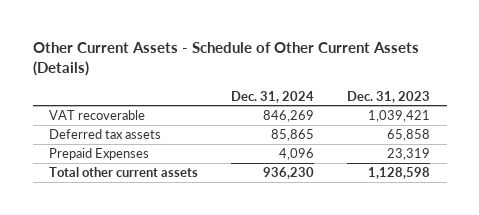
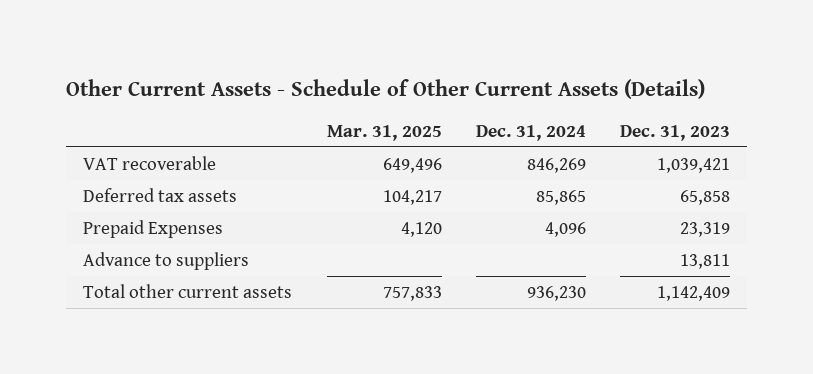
none -> [326,124,442,141] Mar. 31, 2025
none -> [83,251,250,270] Advance to suppliers
[368,167,431,180] 1,128,598 -> [656,285,730,301] 1,142,409

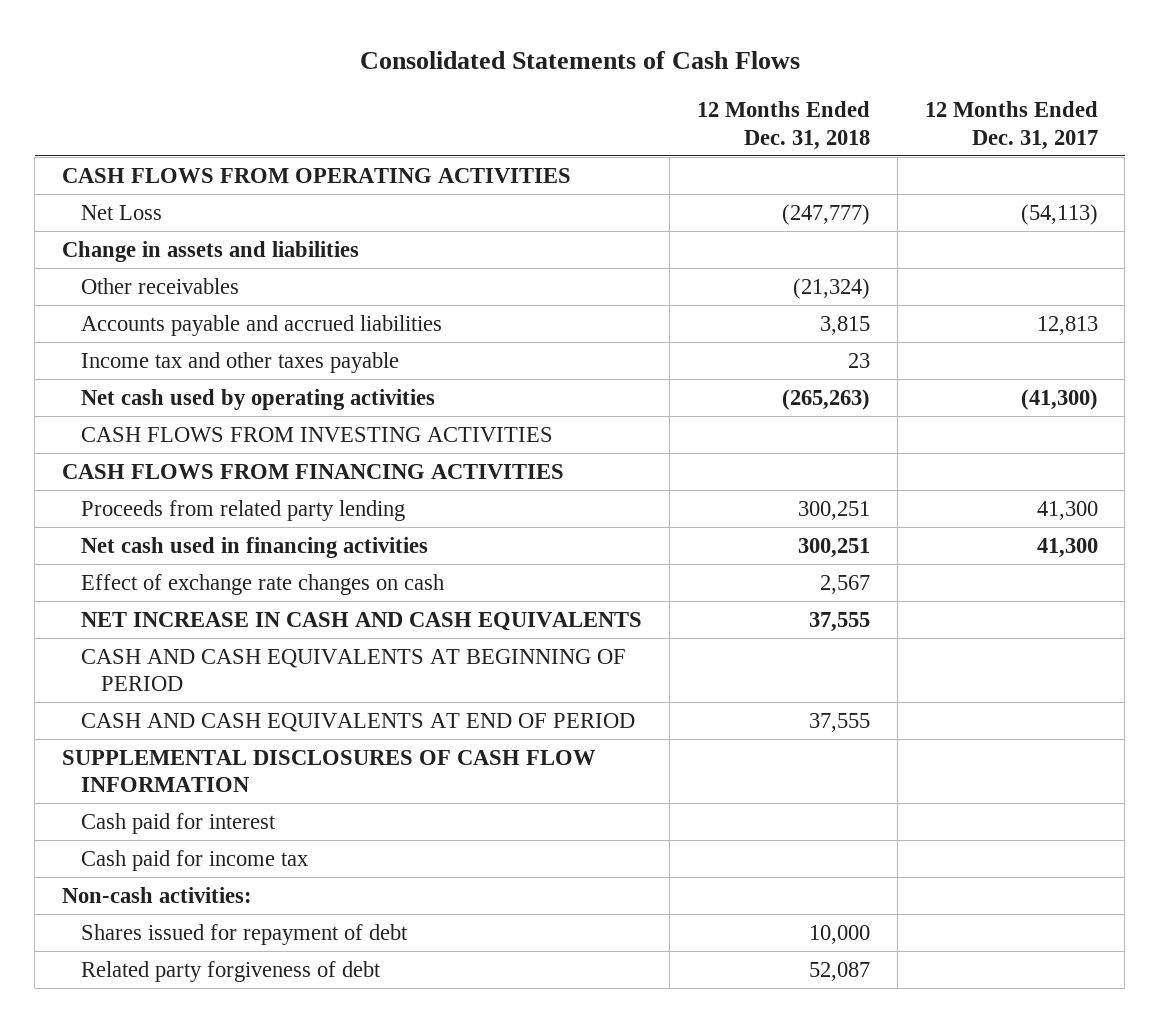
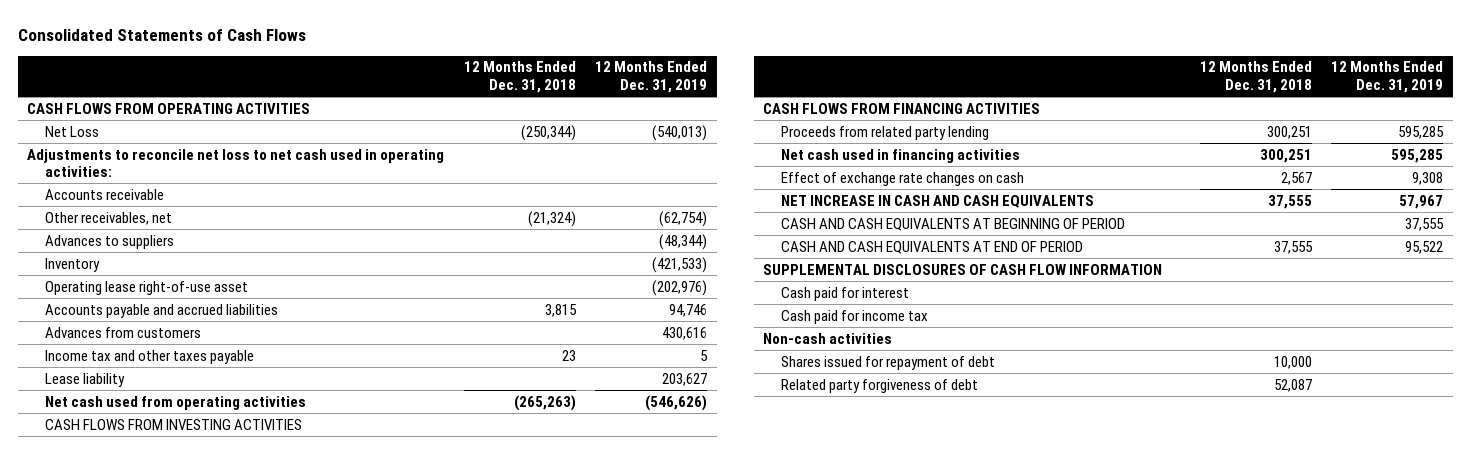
[924,101,1098,150] 12 Months Ended Dec. 31, 2017 -> none
none -> [595,61,708,93] 12 Months Ended Dec. 31, 2019
[61,240,359,262] Change in assets and liabilities -> none
[781,203,870,225] (247,777) -> [520,124,576,141] (250,344)
none -> [27,148,445,178] Adjustments to reconcile net loss to net cash used in operating activities:
none -> [44,188,164,200] Accounts receivable
[81,277,240,294] Other receivables -> [44,211,172,225] Other receivables, net
none -> [44,234,174,249] Advances to suppliers
none -> [44,257,100,272] Inventory
none -> [44,280,248,295] Operating lease right-of-use asset
none -> [44,326,201,338] Advances from customers
none -> [44,372,125,387] Lease liability
[81,388,436,410] Net cash used by operating activities -> [44,395,306,410] Net cash used from operating activities
[61,886,252,903] Non-cash activities: -> [763,332,893,344] Non-cash activities

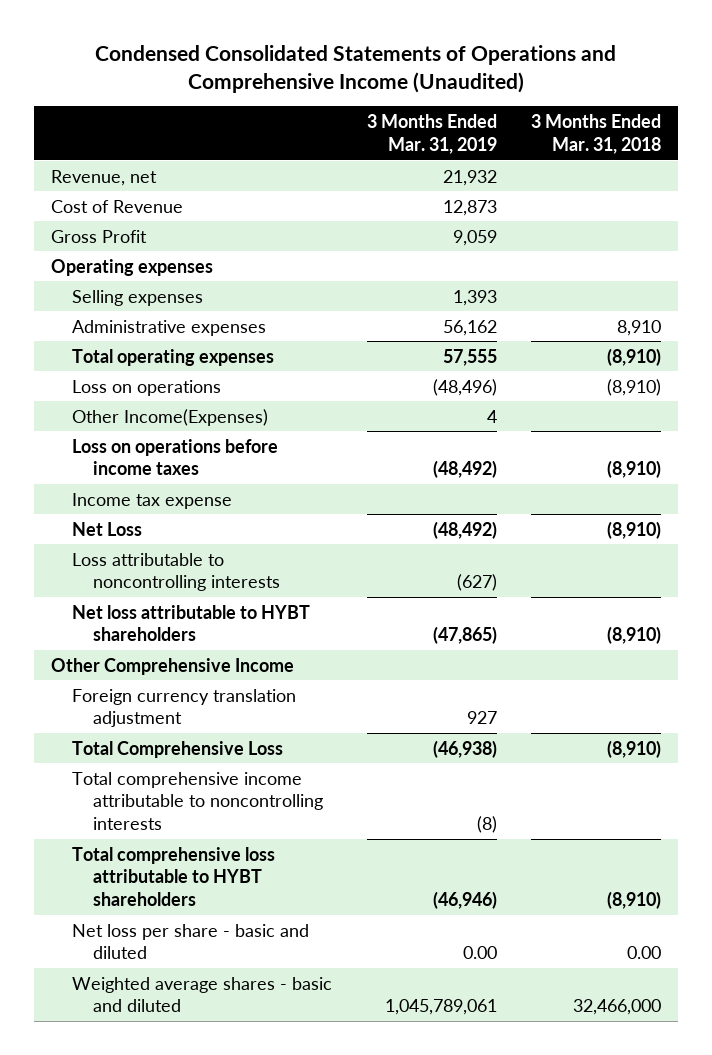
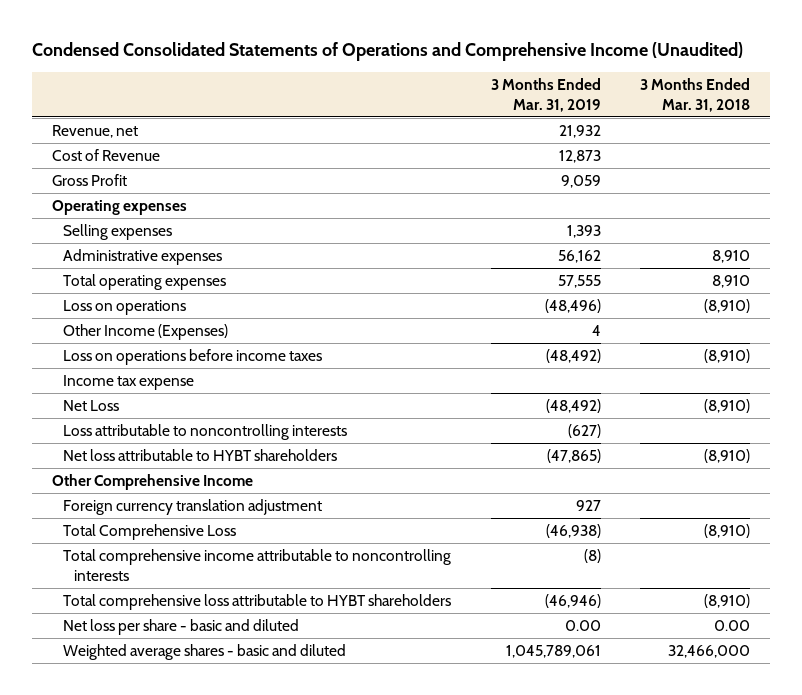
[606,347,661,366] (8,910) -> [712,275,751,289] 8,910
[72,408,269,426] Other Income(Expenses) -> [62,324,228,341] Other Income (Expenses)

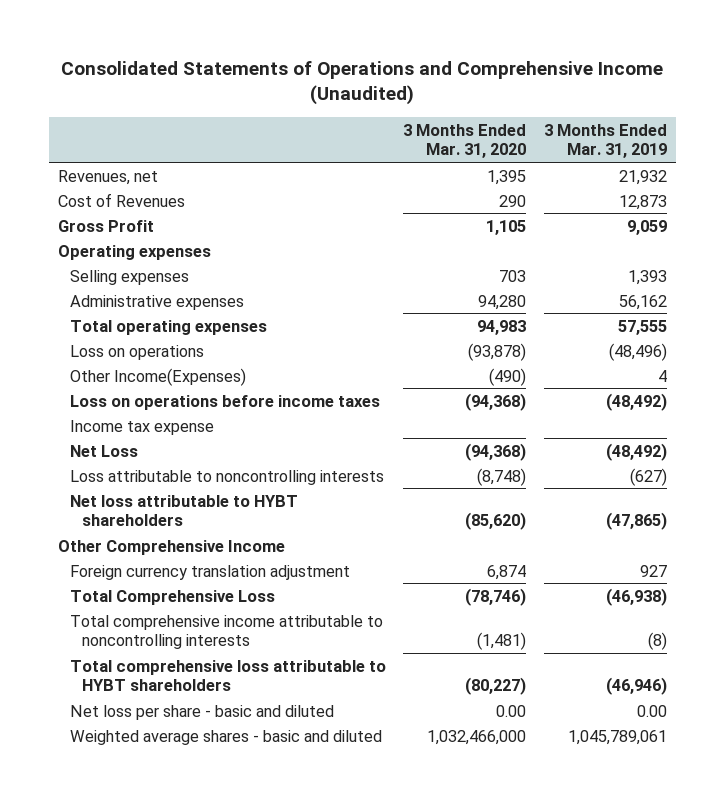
[31,42,743,62] Condensed Consolidated Statements of Operations and Comprehensive Income (Unaudited) -> [61,60,664,106] Consolidated Statements of Operations and Comprehensive Income (Unaudited)
[640,77,751,112] 3 Months Ended Mar. 31, 2018 -> none
none -> [403,123,527,159] 3 Months Ended Mar. 31, 2020
[51,125,138,139] Revenue, net -> [57,169,158,185] Revenues, net
[51,149,160,162] Cost of Revenue -> [57,192,185,207] Cost of Revenues
[62,324,228,341] Other Income (Expenses) -> [69,367,246,386] Other Income(Expenses)

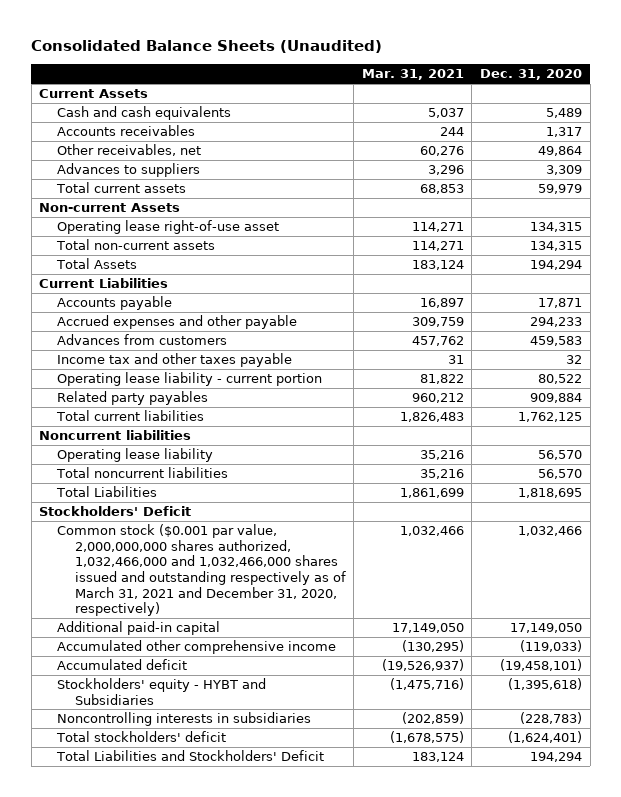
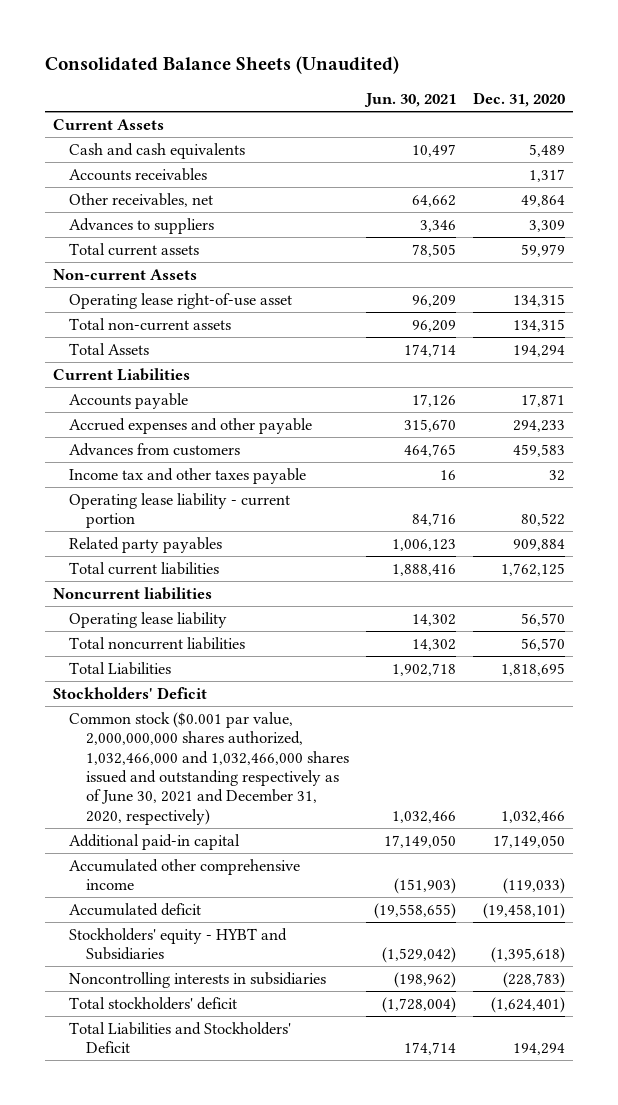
[361,69,464,81] Mar. 31, 2021 -> none
none -> [363,93,456,108] Jun. 30, 2021
[56,524,346,617] Common stock ($0.001 par value, 2,000,000,000 shares authorized, 1,032,466,000 and 1,032,466,000 shares issued and outstanding respectively as of March 31, 2021 and December 31, 2020, respectively) -> [69,711,350,825] Common stock ($0.001 par value, 2,000,000,000 shares authorized, 1,032,466,000 and 1,032,466,000 shares issued and outstanding respectively as of June 30, 2021 and December 31, 2020, respectively)

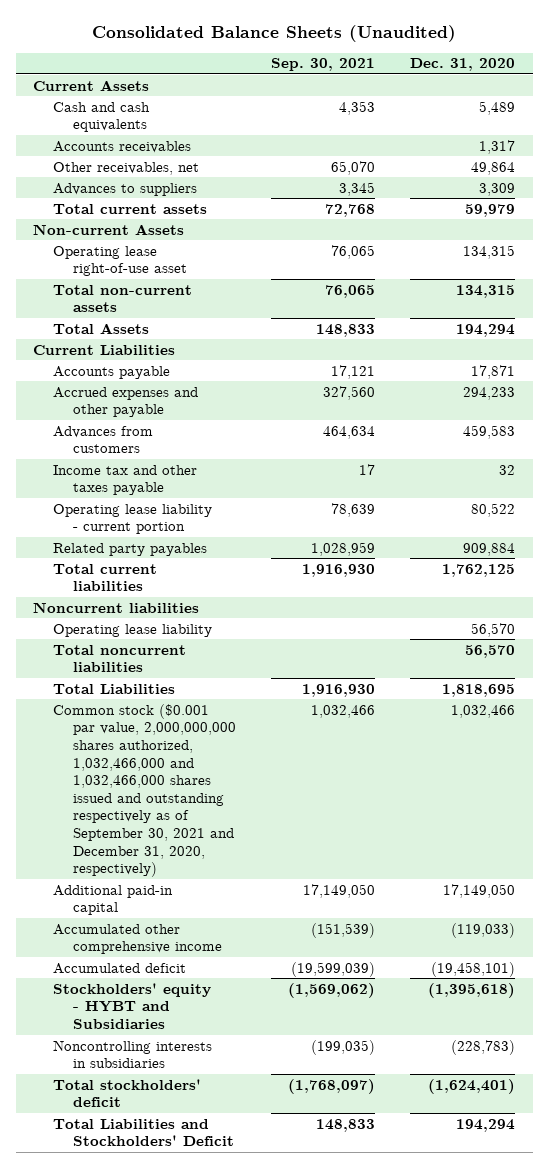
[363,93,456,108] Jun. 30, 2021 -> none
none -> [271,58,376,72] Sep. 30, 2021
[52,686,207,699] Stockholders' Deficit -> none
[69,711,350,825] Common stock ($0.001 par value, 2,000,000,000 shares authorized, 1,032,466,000 and 1,032,466,000 shares issued and outstanding respectively as of June 30, 2021 and December 31, 2020, respectively) -> [53,703,237,878] Common stock ($0.001 par value, 2,000,000,000 shares authorized, 1,032,466,000 and 1,032,466,000 shares issued and outstanding respectively as of September 30, 2021 and December 31, 2020, respectively)

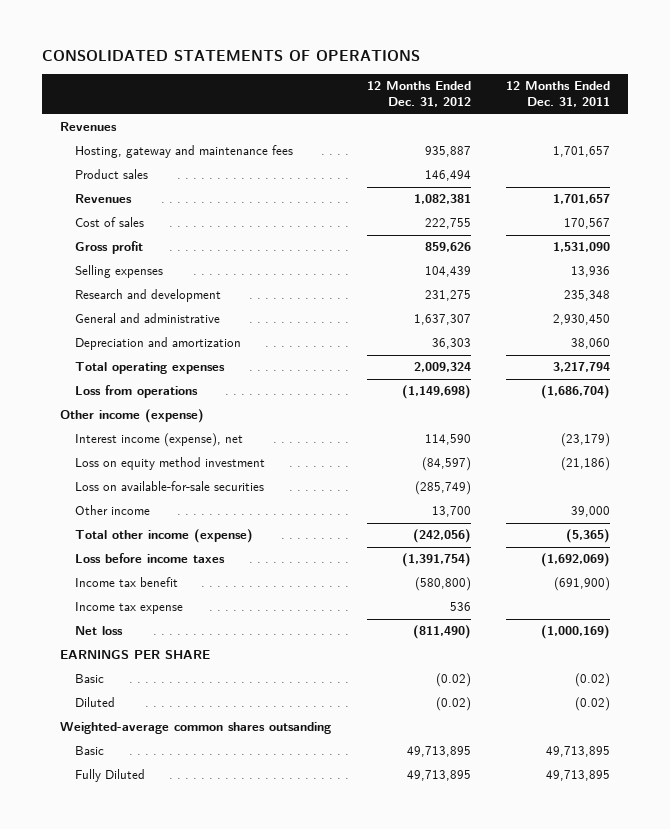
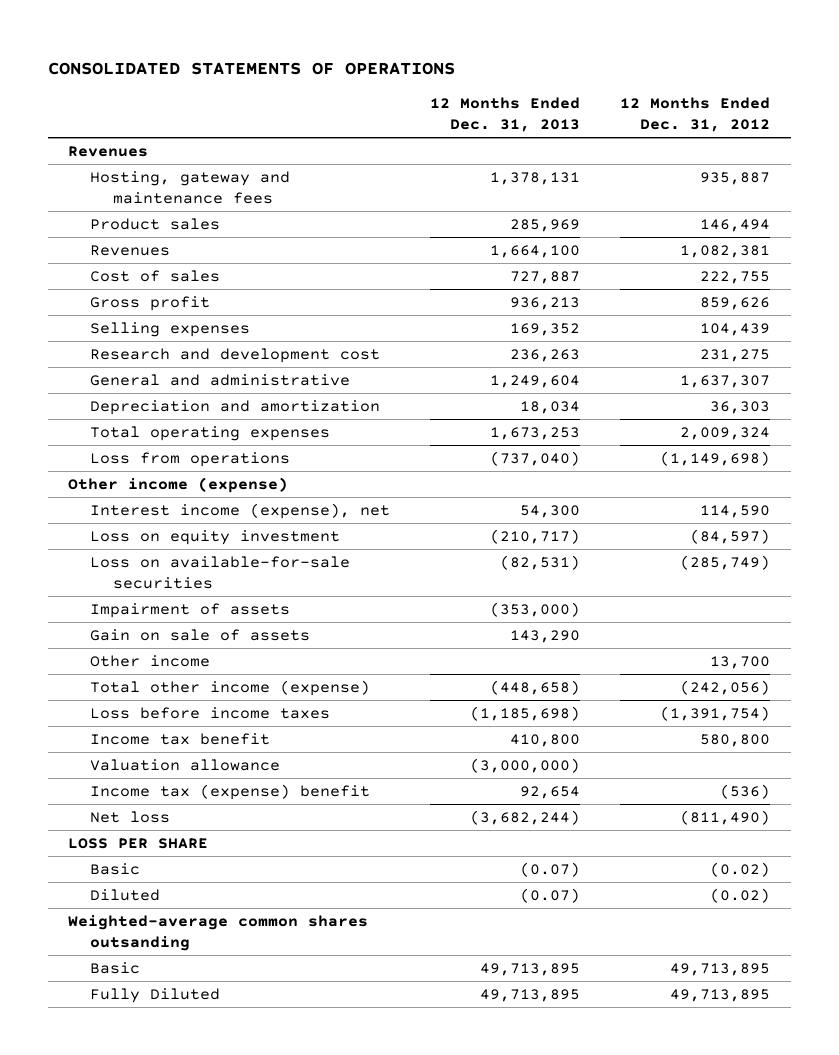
[506,81,611,108] 12 Months Ended Dec. 31, 2011 -> none
none -> [430,97,581,132] 12 Months Ended Dec. 31, 2013
[75,289,222,303] Research and development -> [90,347,381,363] Research and development cost
[75,457,266,471] Loss on equity method investment -> [90,529,341,545] Loss on equity investment
none -> [90,602,291,618] Impairment of assets
none -> [90,628,311,641] Gain on sale of assets
[414,577,471,592] (580,800) -> [700,733,771,747] 580,800
none -> [90,758,281,771] Valuation allowance
[75,602,184,615] Income tax expense -> [90,783,371,800] Income tax (expense) benefit
[449,602,471,612] 536 -> [720,783,771,799] (536)
[59,650,210,660] EARNINGS PER SHARE -> [68,837,209,849] LOSS PER SHARE

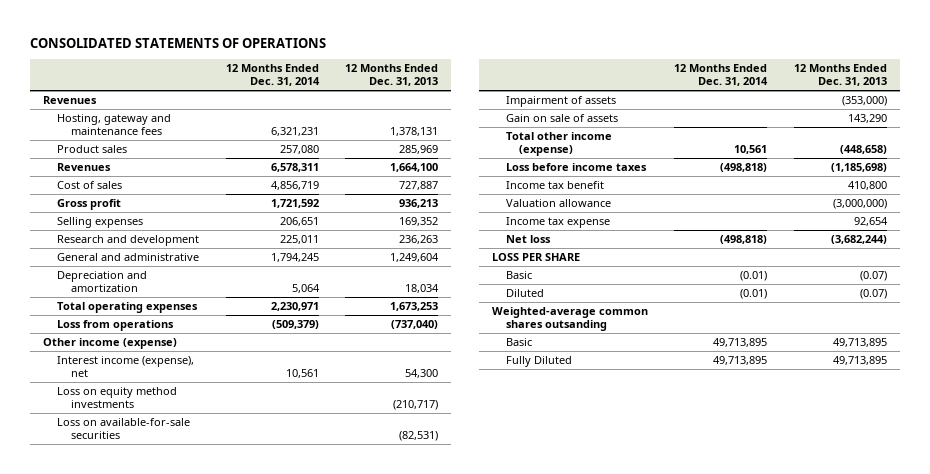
[620,97,771,132] 12 Months Ended Dec. 31, 2012 -> none
none -> [225,63,320,87] 12 Months Ended Dec. 31, 2014
[90,347,381,363] Research and development cost -> [56,235,199,247] Research and development
[90,529,341,545] Loss on equity investment -> [56,387,177,409] Loss on equity method investments
[90,654,211,667] Other income -> none
[90,783,371,800] Income tax (expense) benefit -> [505,217,610,229] Income tax expense

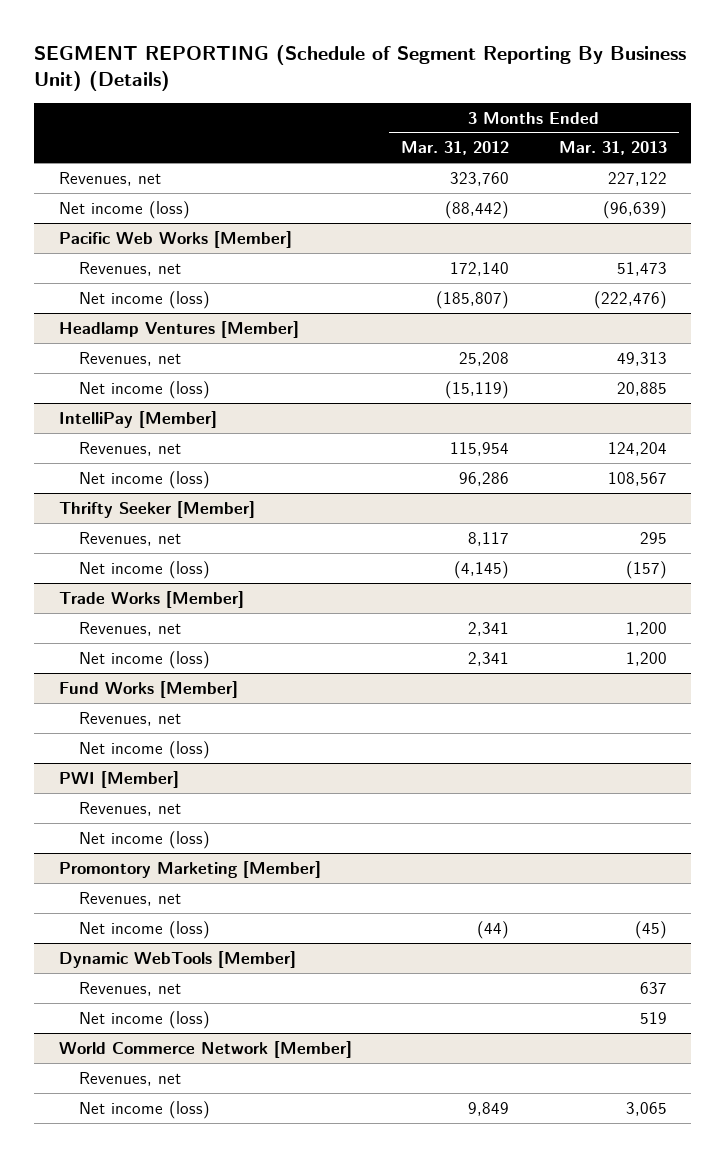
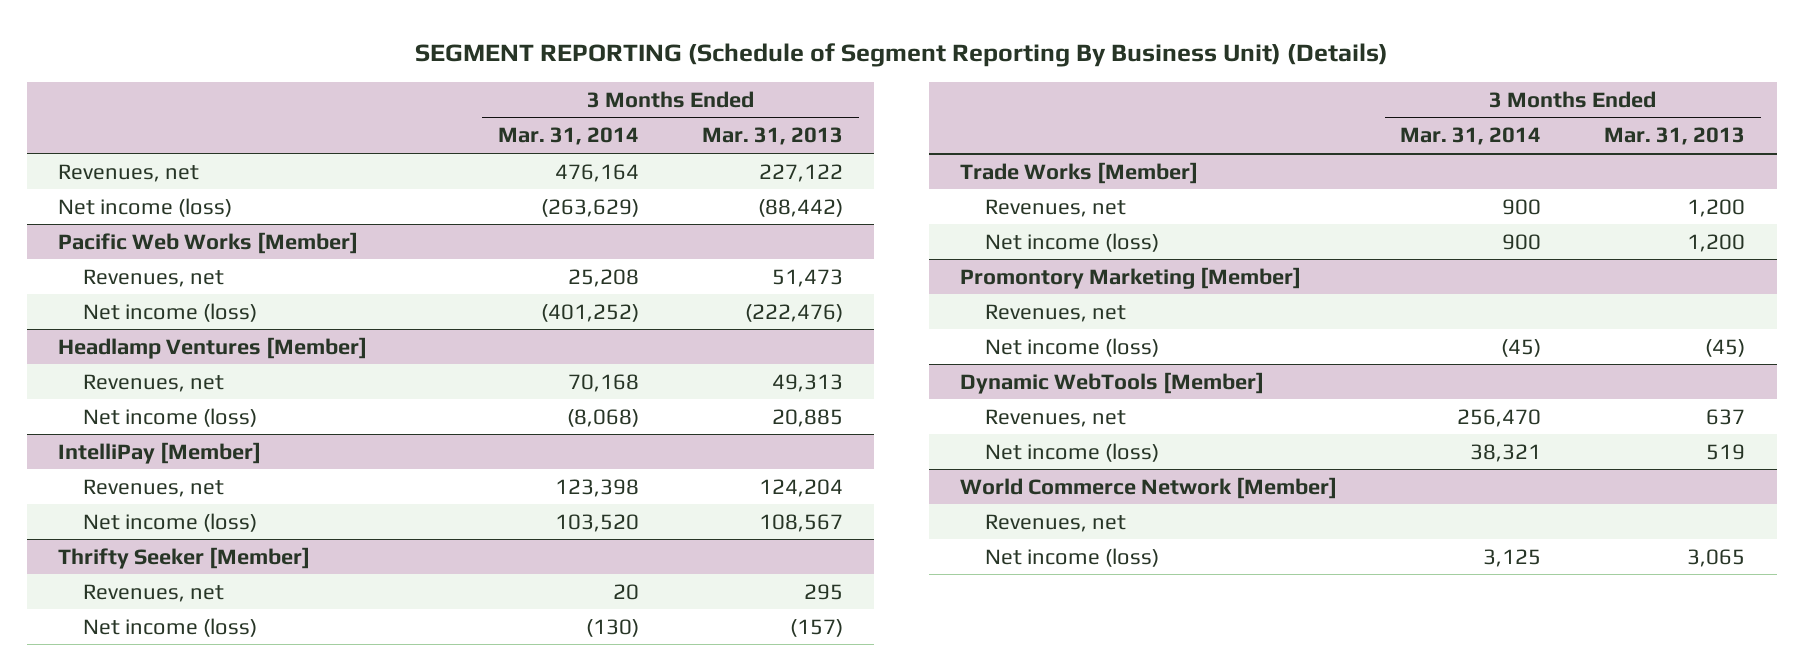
[401,141,510,156] Mar. 31, 2012 -> none
none -> [498,127,640,146] Mar. 31, 2014
[602,200,667,219] (96,639) -> [758,198,844,217] (88,442)
[58,680,238,698] Fund Works [Member] -> none
[79,711,182,726] Revenues, net -> none
[79,740,211,759] Net income (loss) -> none
[58,770,179,788] PWI [Member] -> none
[79,801,182,816] Revenues, net -> none
[79,830,211,849] Net income (loss) -> none

